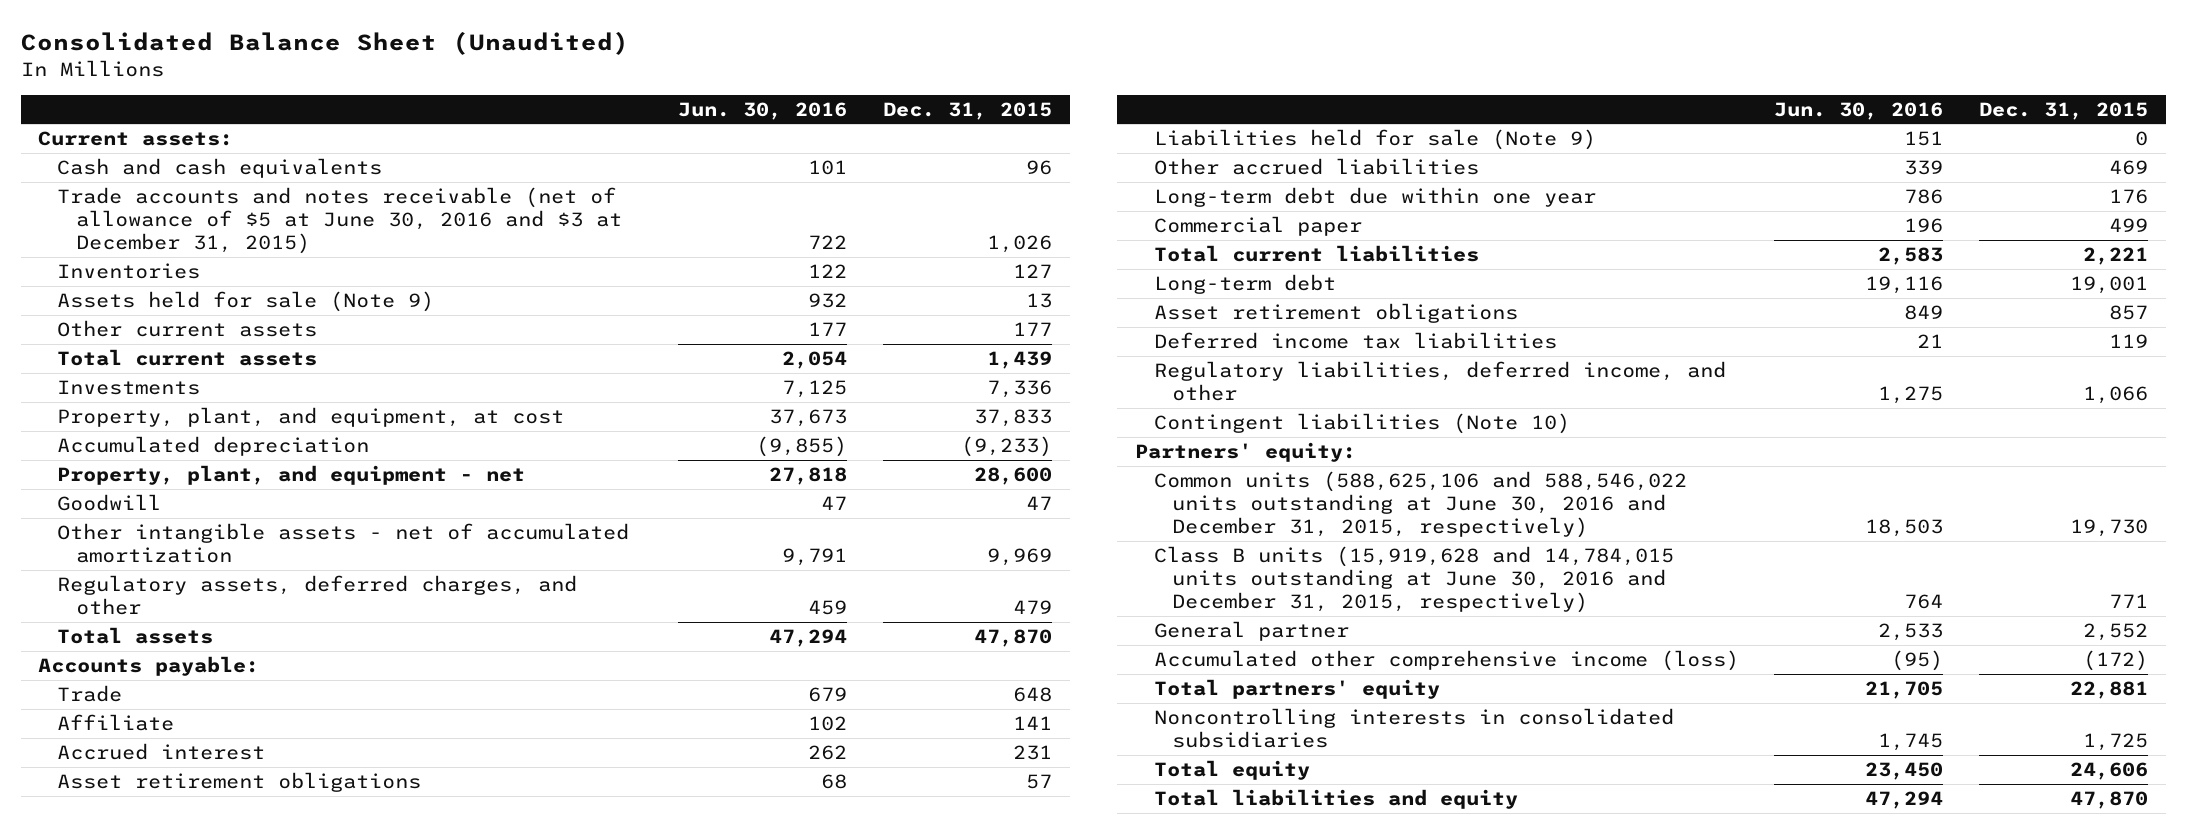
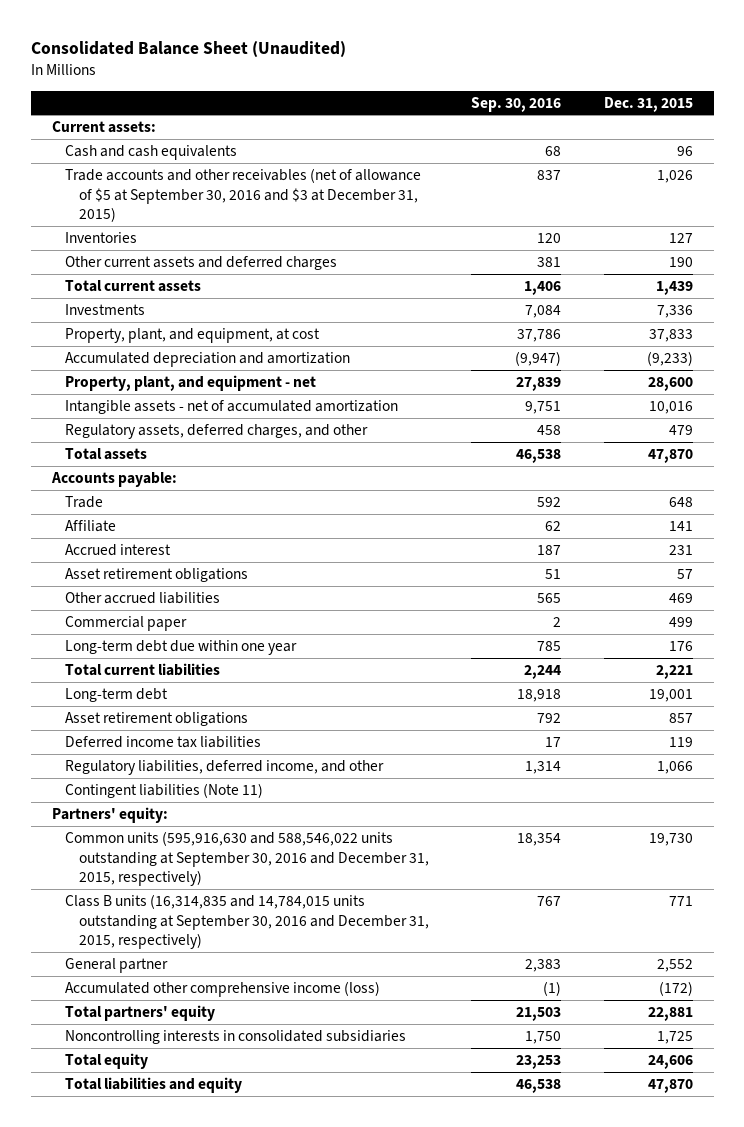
[677,101,847,120] Jun. 30, 2016 -> none
none -> [471,96,562,112] Sep. 30, 2016
[57,187,622,255] Trade accounts and notes receivable (net of allowance of $5 at June 30, 2016 and $3 at December 31, 2015) -> [65,168,422,223] Trade accounts and other receivables (net of allowance of $5 at September 30, 2016 and $3 at December 31, 2015)
[57,291,435,313] Assets held for sale (Note 9) -> none
[57,320,318,338] Other current assets -> [65,256,338,271] Other current assets and deferred charges
[1012,322,1052,337] 177 -> [668,257,693,268] 190
[57,436,370,457] Accumulated depreciation -> [65,352,351,368] Accumulated depreciation and amortization
[57,494,162,512] Goodwill -> none
[57,523,630,564] Other intangible assets - net of accumulated amortization -> [65,400,399,415] Intangible assets - net of accumulated amortization
[986,548,1052,567] 9,969 -> [648,401,693,415] 10,016
[1153,129,1596,151] Liabilities held for sale (Note 9) -> none
[1153,187,1596,208] Long-term debt due within one year -> [65,640,298,656] Long-term debt due within one year
[1153,413,1570,435] Contingent liabilities (Note 10) -> [65,783,264,799] Contingent liabilities (Note 11)
[1153,471,1687,539] Common units (588,625,106 and 588,546,022 units outstanding at June 30, 2016 and December 31, 2015, respectively) -> [65,831,429,887] Common units (595,916,630 and 588,546,022 units outstanding at September 30, 2016 and December 31, 2015, respectively)
[1153,546,1674,614] Class B units (15,919,628 and 14,784,015 units outstanding at June 30, 2016 and December 31, 2015, respectively) -> [65,894,429,950] Class B units (16,314,835 and 14,784,015 units outstanding at September 30, 2016 and December 31, 2015, respectively)

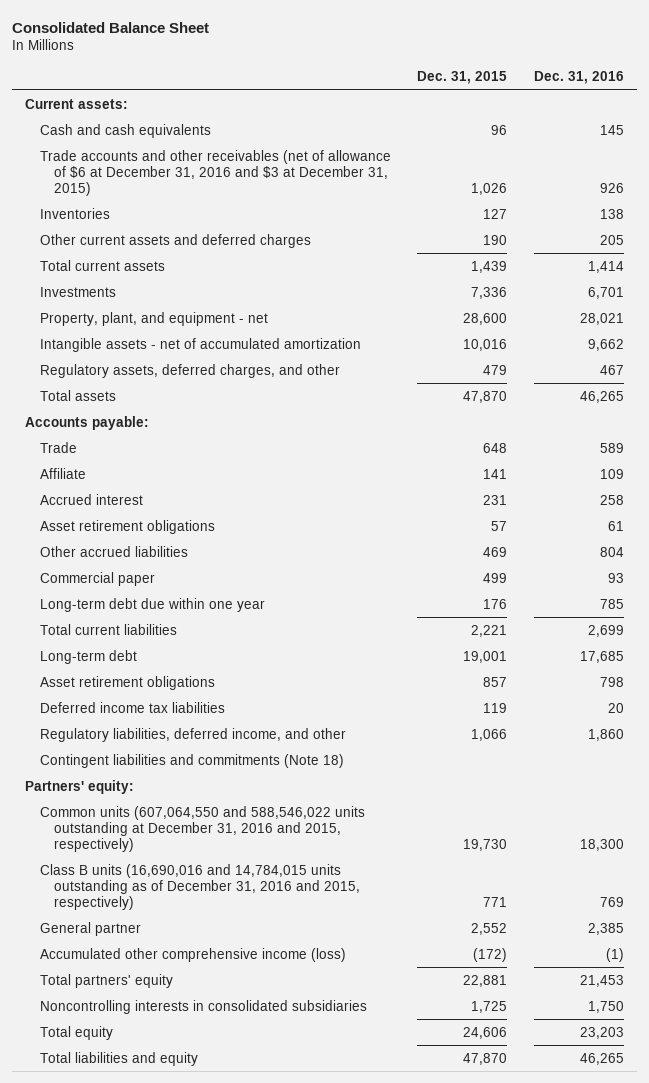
[30,41,346,58] Consolidated Balance Sheet (Unaudited) -> [11,21,209,33] Consolidated Balance Sheet
[471,96,562,112] Sep. 30, 2016 -> none
none -> [533,71,624,85] Dec. 31, 2016
[65,168,422,223] Trade accounts and other receivables (net of allowance of $5 at September 30, 2016 and $3 at December 31, 2015) -> [39,149,391,196] Trade accounts and other receivables (net of allowance of $6 at December 31, 2016 and $3 at December 31, 2015)
[65,328,321,344] Property, plant, and equipment, at cost -> none
[65,352,351,368] Accumulated depreciation and amortization -> none
[65,783,264,799] Contingent liabilities (Note 11) -> [39,753,344,768] Contingent liabilities and commitments (Note 18)
[65,831,429,887] Common units (595,916,630 and 588,546,022 units outstanding at September 30, 2016 and December 31, 2015, respectively) -> [39,805,365,852] Common units (607,064,550 and 588,546,022 units outstanding at December 31, 2016 and 2015, respectively)
[65,894,429,950] Class B units (16,314,835 and 14,784,015 units outstanding at September 30, 2016 and December 31, 2015, respectively) -> [39,863,361,910] Class B units (16,690,016 and 14,784,015 units outstanding as of December 31, 2016 and 2015, respectively)

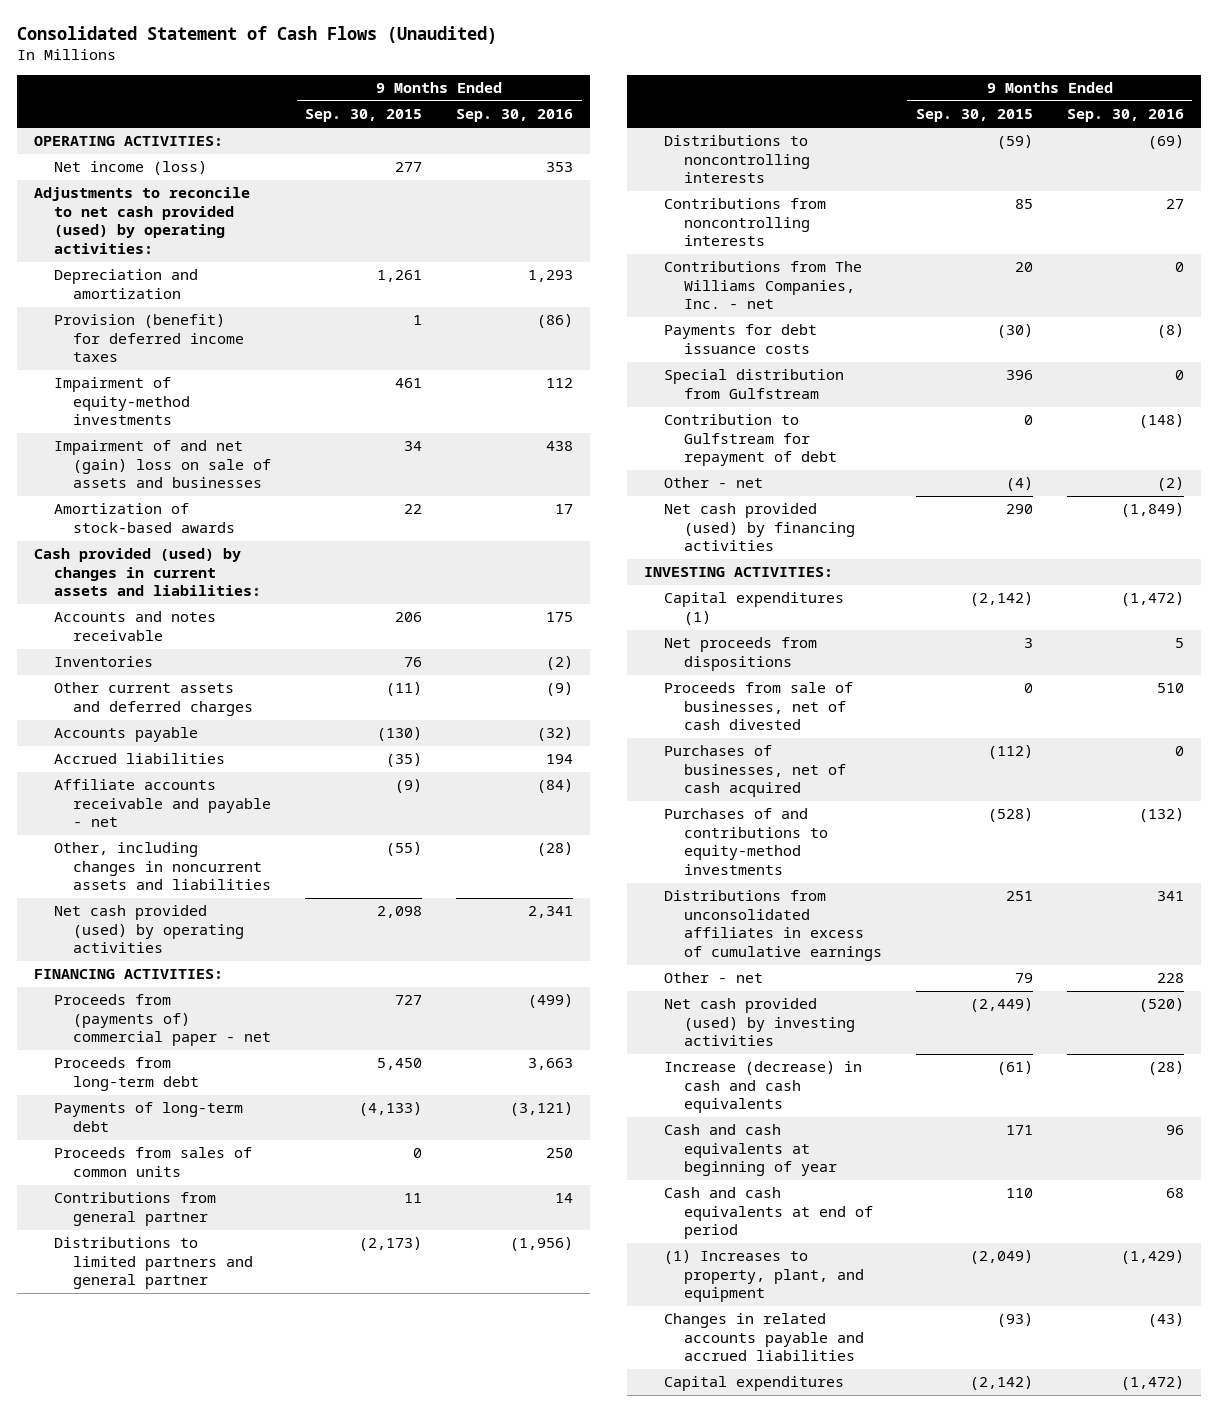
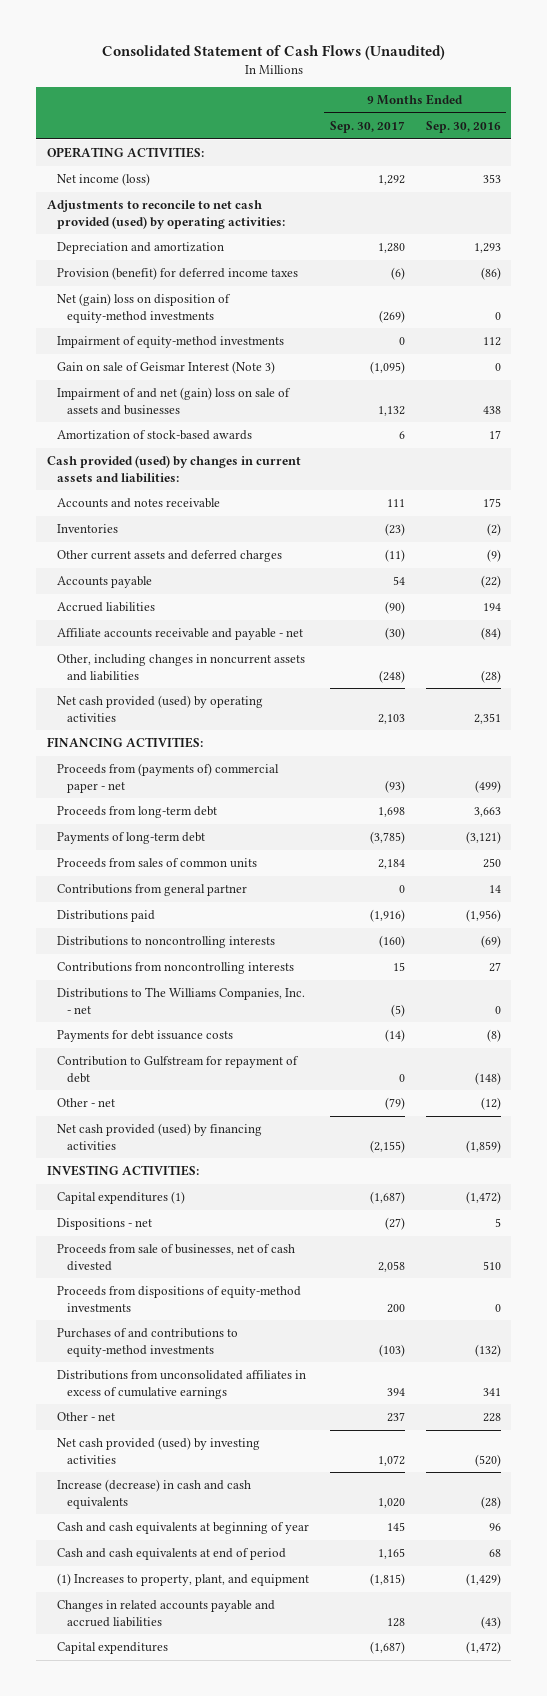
[305,109,423,123] Sep. 30, 2015 -> none
none -> [329,120,405,133] Sep. 30, 2017
none -> [56,293,231,323] Net (gain) loss on disposition of equity-method investments
none -> [56,361,275,375] Gain on sale of Geismar Interest (Note 3)
[537,727,574,742] (32) -> [480,575,501,589] (22)
[528,906,574,919] 2,341 -> [473,712,501,724] 2,351
[53,1237,254,1290] Distributions to limited partners and general partner -> [56,910,155,923] Distributions paid
[664,261,863,310] Contributions from The Williams Companies, Inc. - net -> [56,987,305,1014] Distributions to The Williams Companies, Inc. - net
[664,369,845,399] Special distribution from Gulfstream -> none
[1156,477,1184,492] (2) -> [480,1097,501,1111] (12)
[1120,503,1184,518] (1,849) -> [465,1139,501,1153] (1,859)
[664,637,818,671] Net proceeds from dispositions -> [56,1218,152,1231] Dispositions - net
[664,745,846,798] Purchases of businesses, net of cash acquired -> none
none -> [56,1286,301,1312] Proceeds from dispositions of equity-method investments

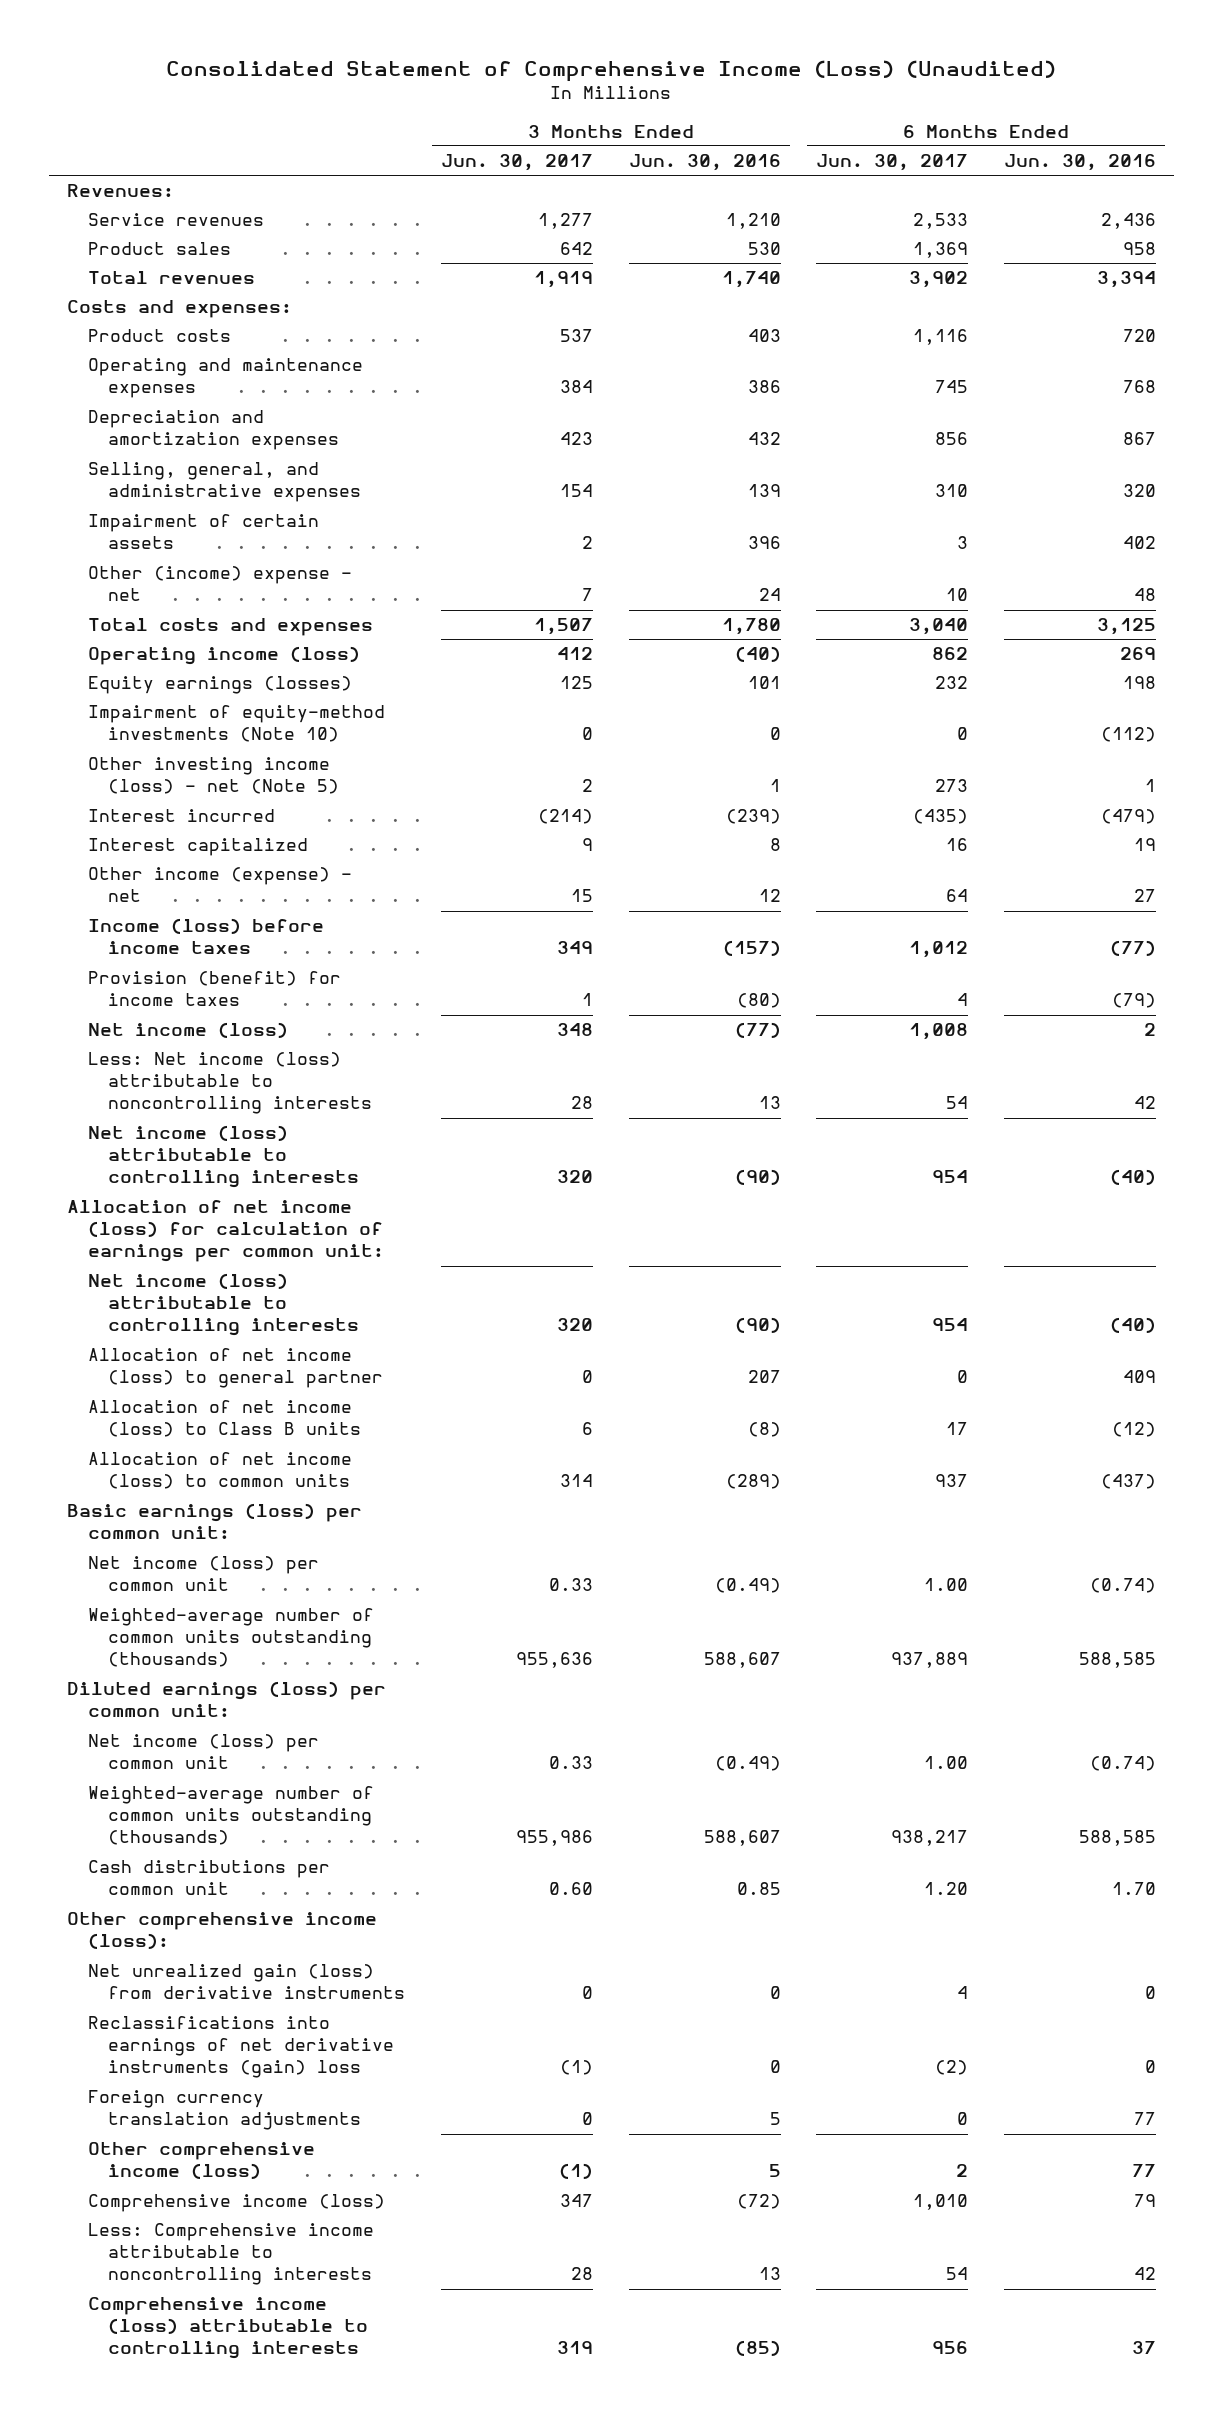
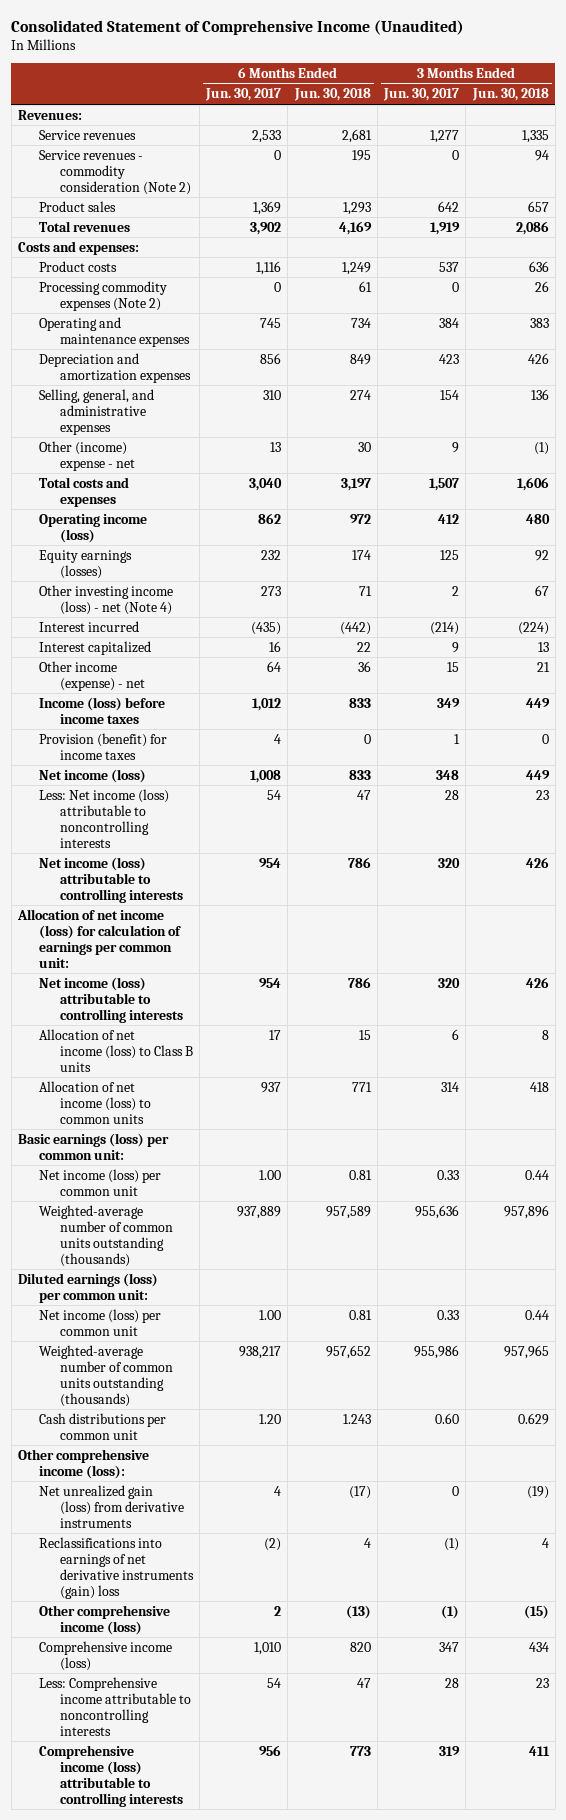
[166,59,1057,82] Consolidated Statement of Comprehensive Income (Loss) (Unaudited) -> [11,19,465,35] Consolidated Statement of Comprehensive Income (Unaudited)
[628,154,781,172] Jun. 30, 2016 -> none
[1003,154,1156,172] Jun. 30, 2016 -> none
none -> [293,88,371,102] Jun. 30, 2018
none -> [471,88,549,102] Jun. 30, 2018
none -> [38,149,191,195] Service revenues - commodity consideration (Note 2)
none -> [38,280,167,311] Processing commodity expenses (Note 2)
[87,514,319,550] Impairment of certain assets -> none
[582,588,594,602] 7 -> [452,441,460,453] 9
[946,588,969,602] 10 -> [270,441,282,452] 13
[87,705,385,743] Impairment of equity-method investments (Note 10) -> none
[87,757,340,795] Other investing income (loss) - net (Note 5) -> [38,584,173,615] Other investing income (loss) - net (Note 4)
[87,1348,384,1389] Allocation of net income (loss) to general partner -> none
[87,2090,362,2131] Foreign currency translation adjustments -> none

